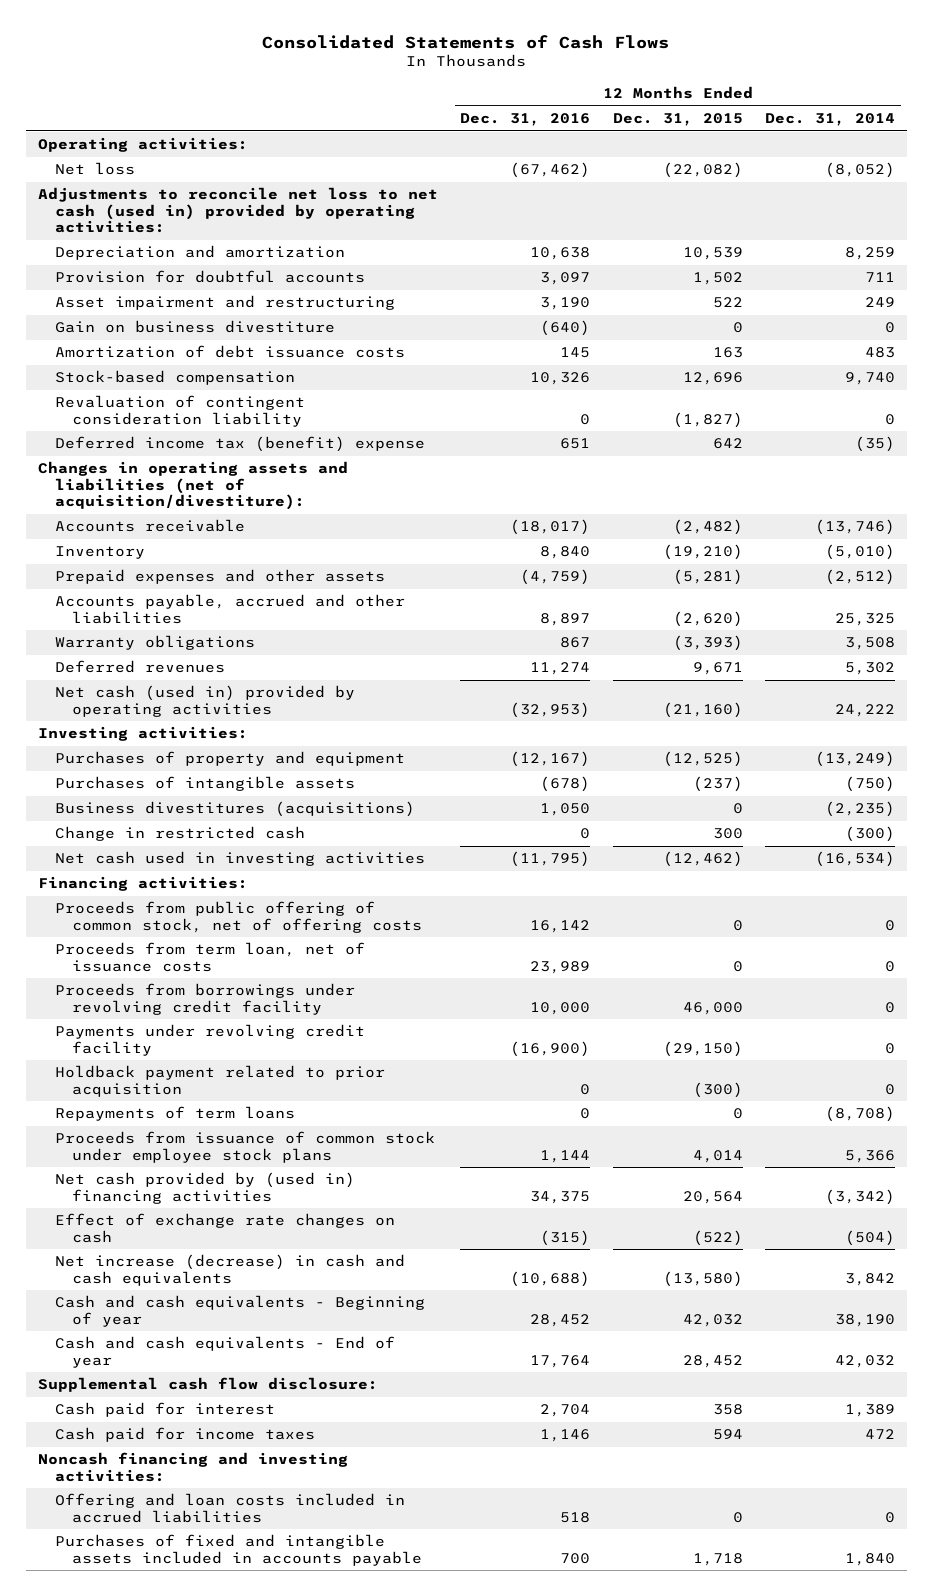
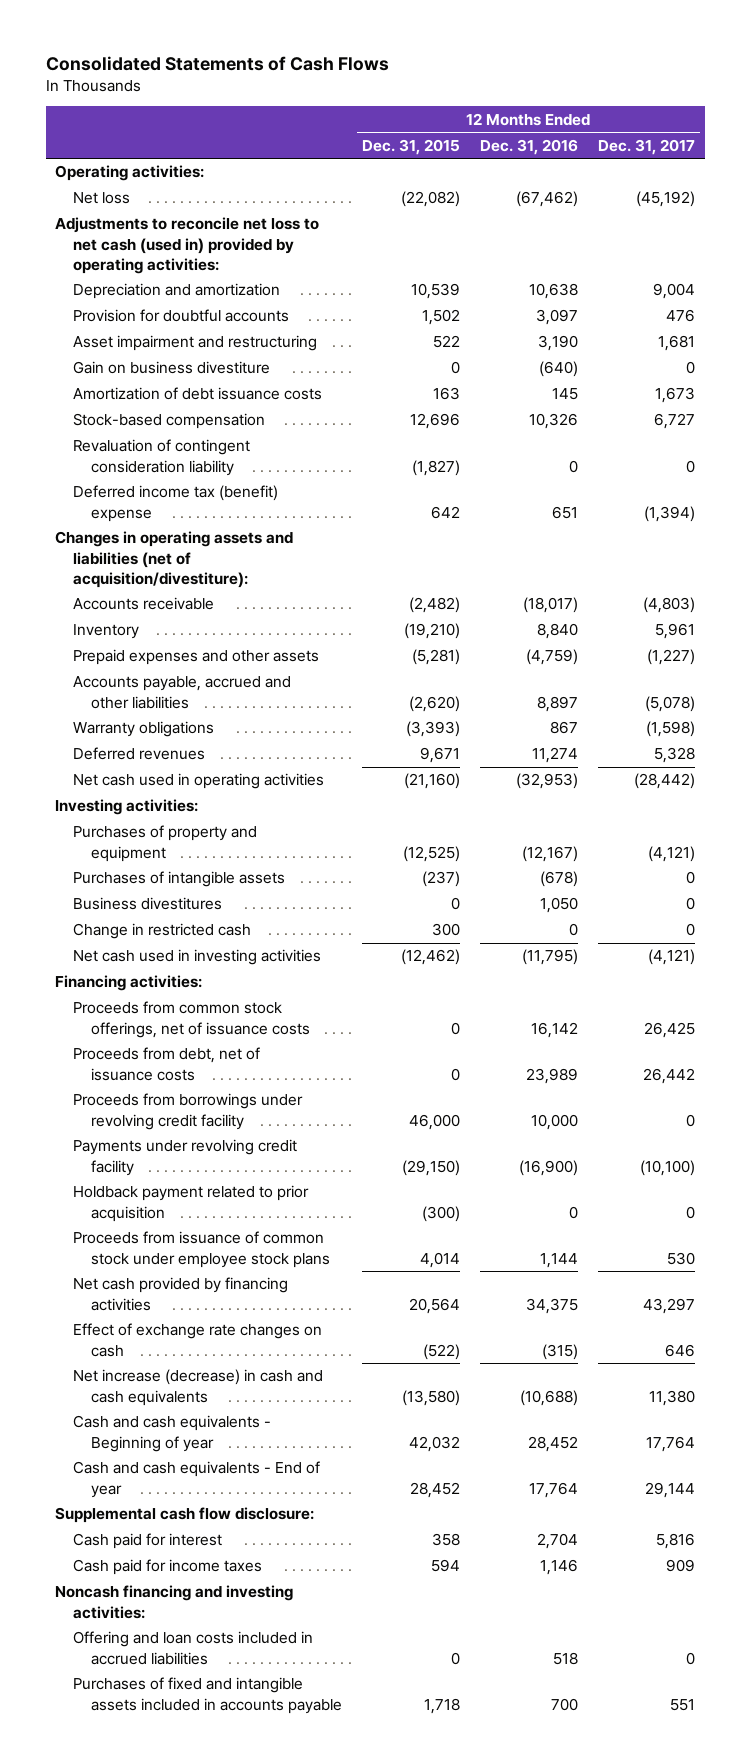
[765,112,896,126] Dec. 31, 2014 -> none
none -> [597,138,695,155] Dec. 31, 2017
[54,685,355,717] Net cash (used in) provided by operating activities -> [73,773,325,790] Net cash used in operating activities
[54,801,415,818] Business divestitures (acquisitions) -> [73,897,223,911] Business divestitures
[54,901,422,933] Proceeds from public offering of common stock, net of offering costs -> [73,1001,310,1038] Proceeds from common stock offerings, net of issuance costs
[54,942,365,972] Proceeds from term loan, net of issuance costs -> [73,1047,261,1081] Proceeds from debt, net of issuance costs
[54,1106,295,1122] Repayments of term loans -> none
[54,1172,355,1204] Net cash provided by (used in) financing activities -> [73,1277,289,1311] Net cash provided by financing activities

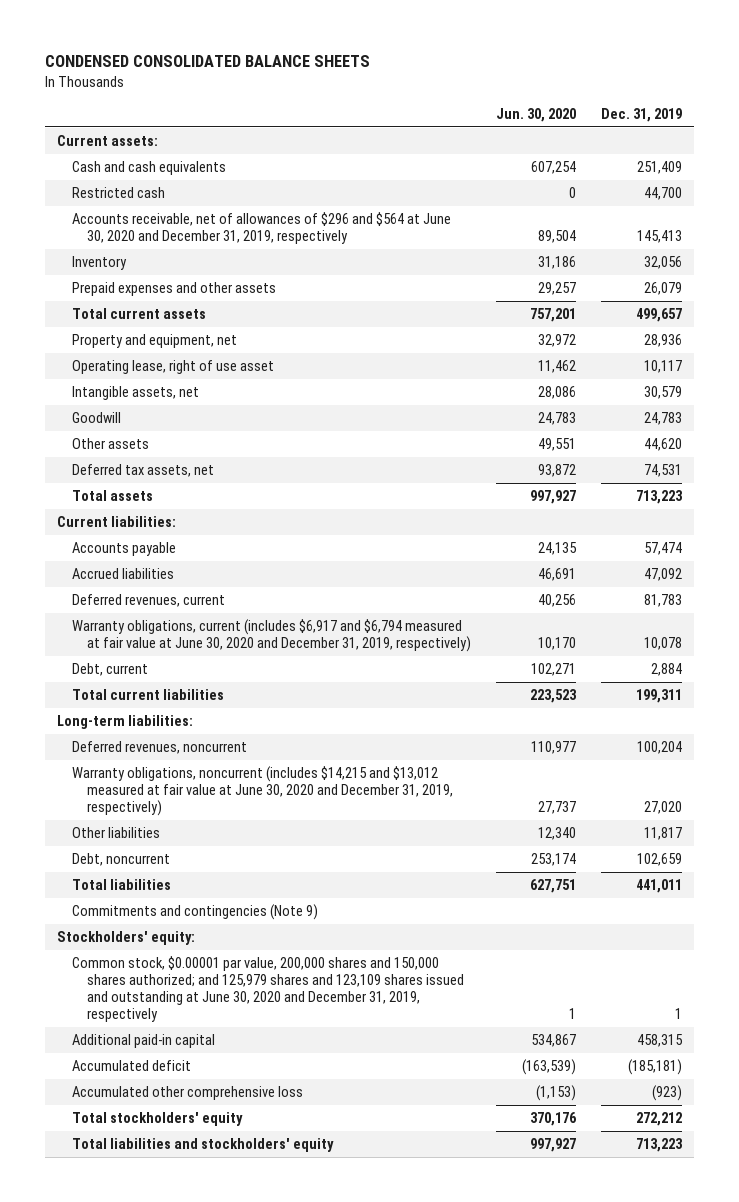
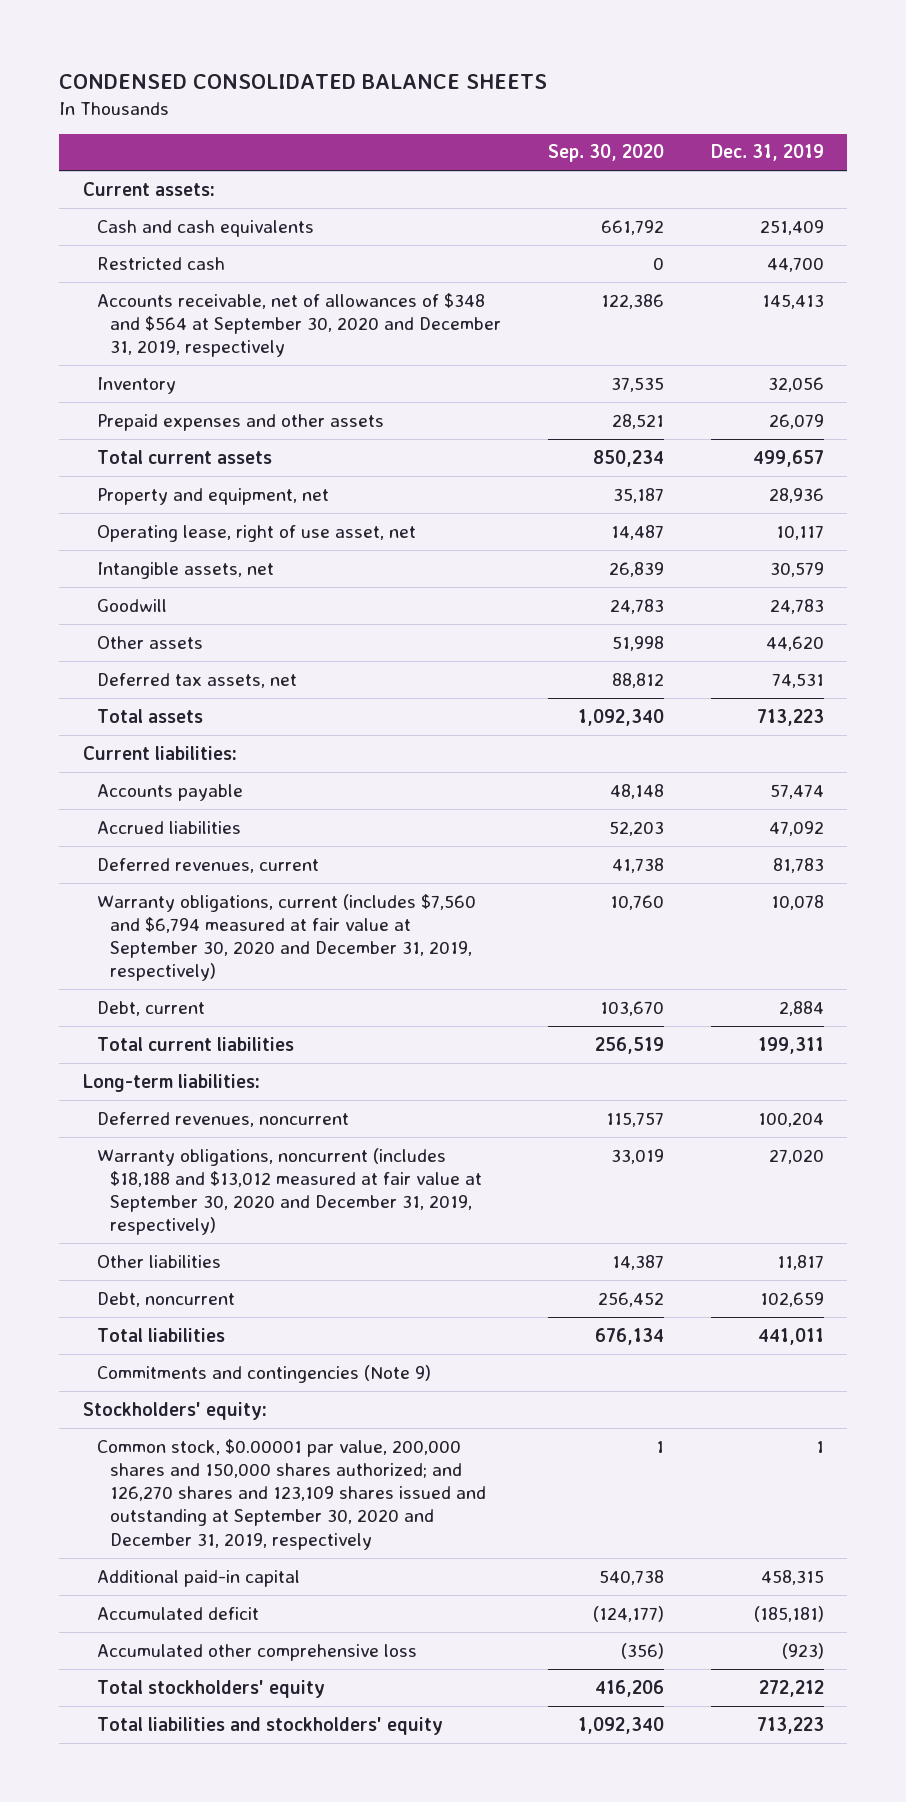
[495,107,576,122] Jun. 30, 2020 -> none
none -> [548,144,665,163] Sep. 30, 2020
[72,211,452,244] Accounts receivable, net of allowances of $296 and $564 at June 30, 2020 and December 31, 2019, respectively -> [96,292,502,358] Accounts receivable, net of allowances of $348 and $564 at September 30, 2020 and December 31, 2019, respectively
[72,359,275,374] Operating lease, right of use asset -> [96,524,416,542] Operating lease, right of use asset, net
[72,618,472,652] Warranty obligations, current (includes $6,917 and $6,794 measured at fair value at June 30, 2020 and December 31, 2019, respectively) -> [96,893,476,982] Warranty obligations, current (includes $7,560 and $6,794 measured at fair value at September 30, 2020 and December 31, 2019, respectively)
[72,765,454,816] Warranty obligations, noncurrent (includes $14,215 and $13,012 measured at fair value at June 30, 2020 and December 31, 2019, respectively) -> [96,1147,483,1236] Warranty obligations, noncurrent (includes $18,188 and $13,012 measured at fair value at September 30, 2020 and December 31, 2019, respectively)
[72,955,465,1022] Common stock, $0.00001 par value, 200,000 shares and 150,000 shares authorized; and 125,979 shares and 123,109 shares issued and outstanding at June 30, 2020 and December 31, 2019, respectively -> [96,1438,487,1550] Common stock, $0.00001 par value, 200,000 shares and 150,000 shares authorized; and 126,270 shares and 123,109 shares issued and outstanding at September 30, 2020 and December 31, 2019, respectively

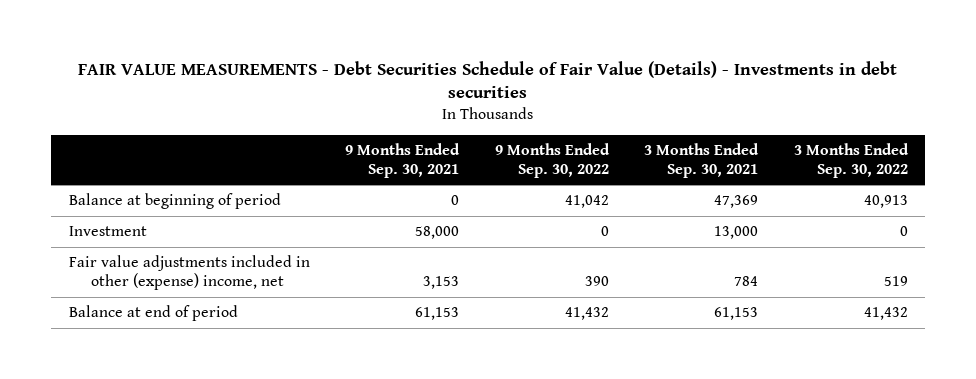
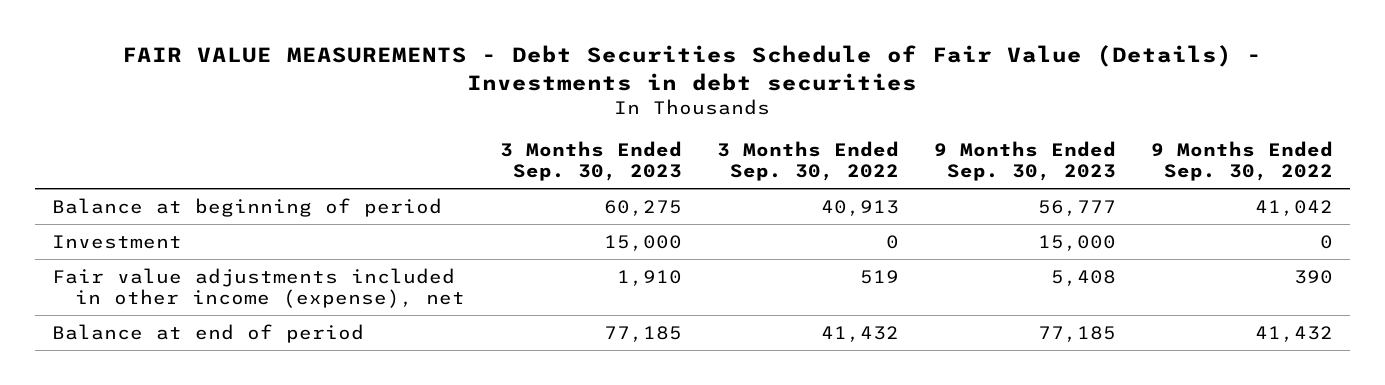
[345,142,461,178] 9 Months Ended Sep. 30, 2021 -> none
[644,142,760,178] 3 Months Ended Sep. 30, 2021 -> none
none -> [500,140,683,181] 3 Months Ended Sep. 30, 2023
none -> [933,140,1116,181] 9 Months Ended Sep. 30, 2023
[68,255,310,291] Fair value adjustments included in other (expense) income, net -> [52,267,466,308] Fair value adjustments included in other income (expense), net

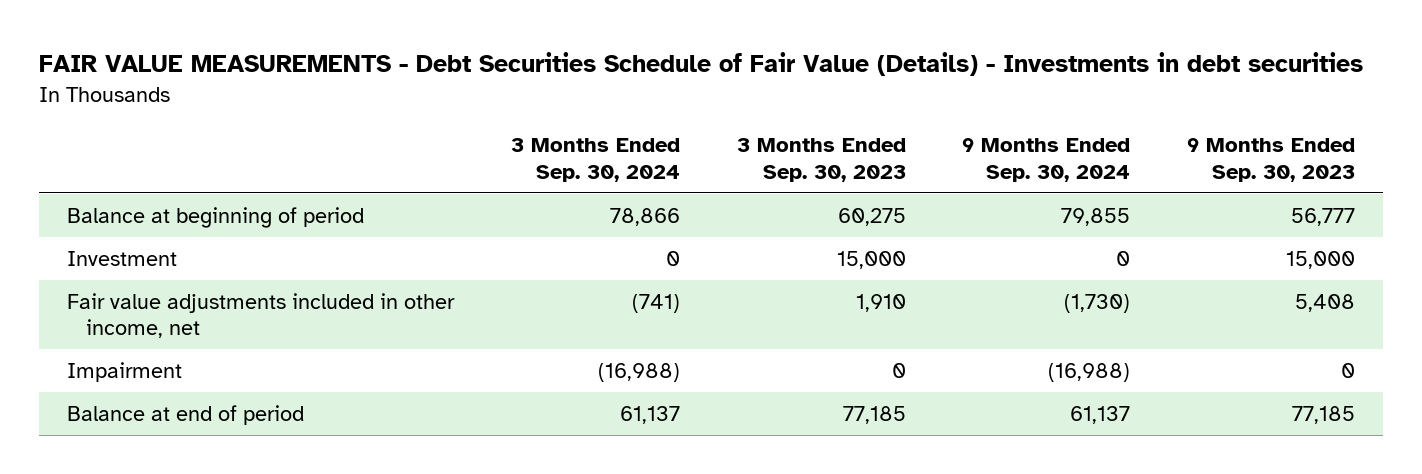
[716,140,899,181] 3 Months Ended Sep. 30, 2022 -> none
[1150,140,1333,181] 9 Months Ended Sep. 30, 2022 -> none
none -> [510,138,680,182] 3 Months Ended Sep. 30, 2024
none -> [962,138,1131,182] 9 Months Ended Sep. 30, 2024
[52,267,466,308] Fair value adjustments included in other income (expense), net -> [67,292,456,339] Fair value adjustments included in other income, net
none -> [67,361,183,382] Impairment

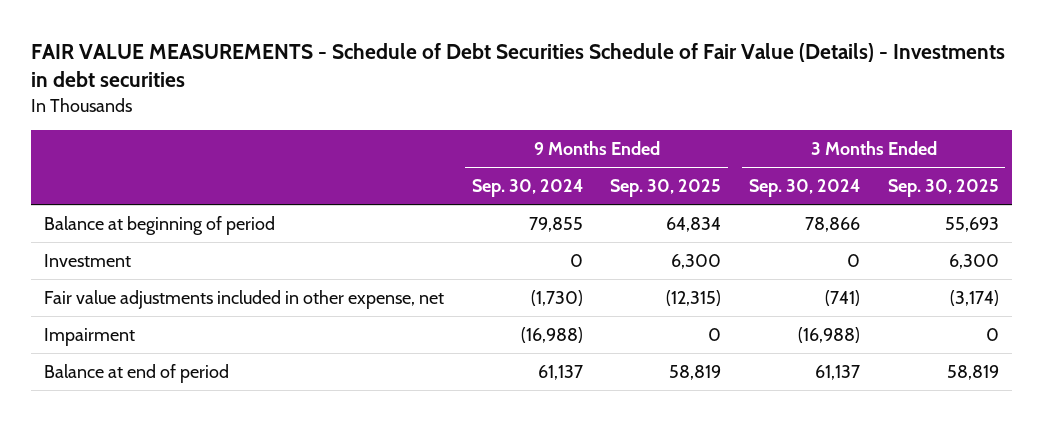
[38,52,1363,77] FAIR VALUE MEASUREMENTS - Debt Securities Schedule of Fair Value (Details) - Investments in debt securities -> [30,42,1005,88] FAIR VALUE MEASUREMENTS - Schedule of Debt Securities Schedule of Fair Value (Details) - Investments in debt securities
[736,138,906,182] 3 Months Ended Sep. 30, 2023 -> none
[1187,138,1356,182] 9 Months Ended Sep. 30, 2023 -> none
none -> [610,178,722,197] Sep. 30, 2025
none -> [887,178,999,197] Sep. 30, 2025
[67,292,456,339] Fair value adjustments included in other income, net -> [44,289,445,309] Fair value adjustments included in other expense, net

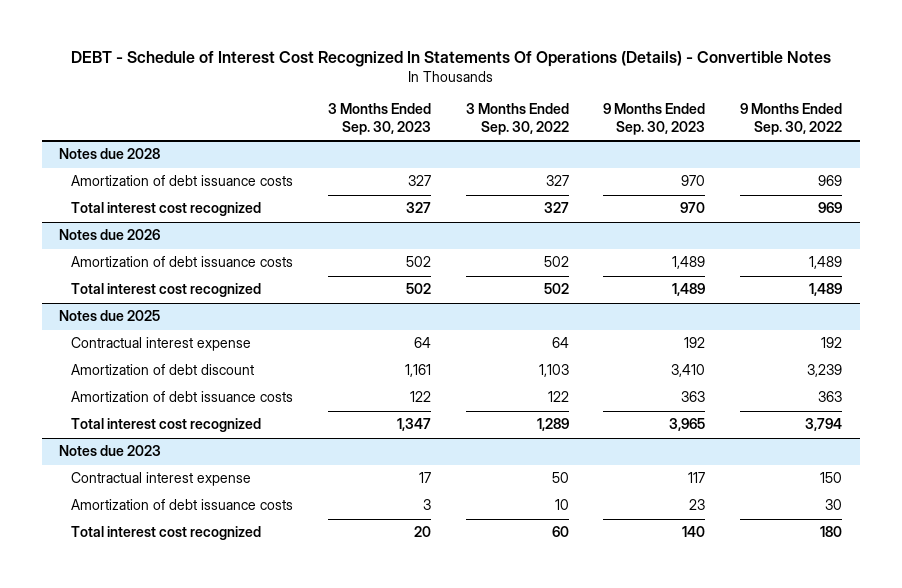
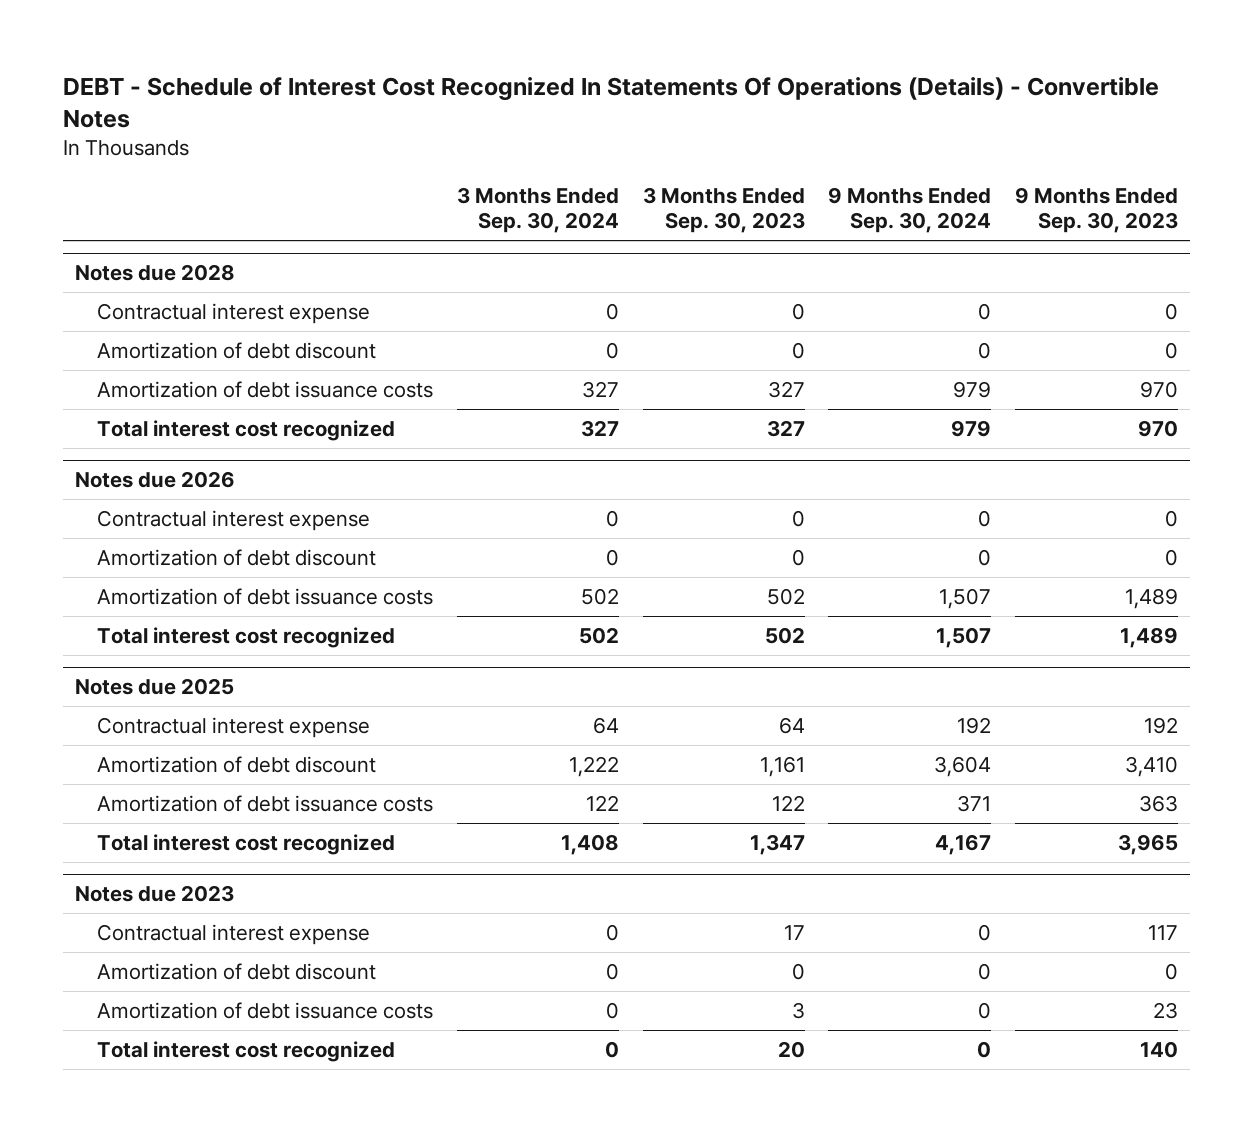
[465,103,569,135] 3 Months Ended Sep. 30, 2022 -> none
[740,103,843,135] 9 Months Ended Sep. 30, 2022 -> none
none -> [456,186,619,234] 3 Months Ended Sep. 30, 2024
none -> [828,186,992,234] 9 Months Ended Sep. 30, 2024
none -> [97,302,371,324] Contractual interest expense
none -> [97,341,377,359] Amortization of debt discount
none -> [97,509,371,531] Contractual interest expense
none -> [97,548,377,566] Amortization of debt discount
none -> [97,962,377,980] Amortization of debt discount

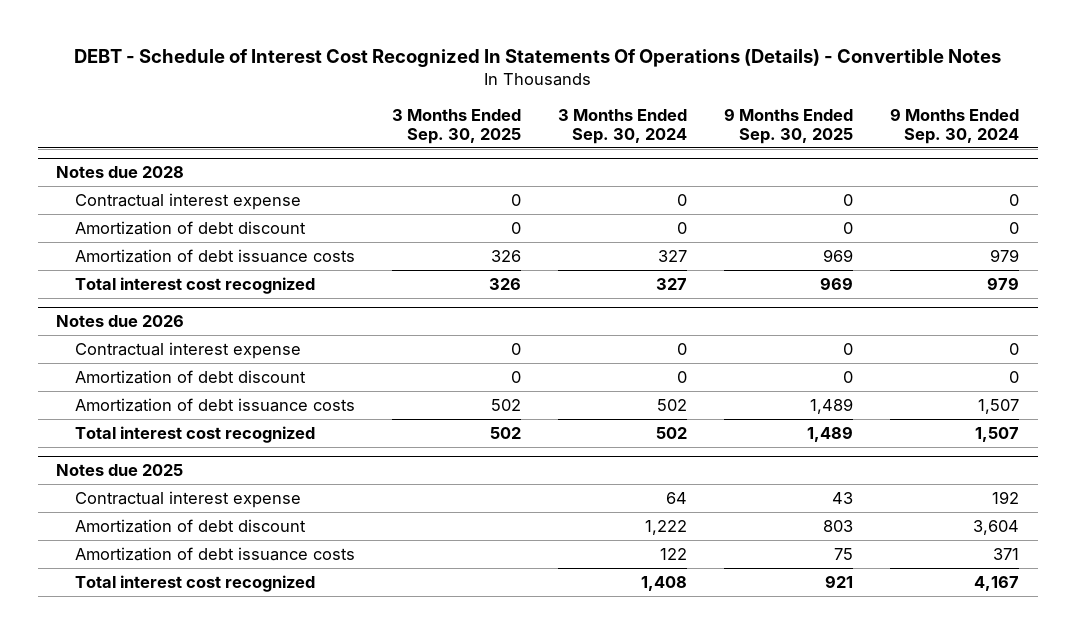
[642,186,805,234] 3 Months Ended Sep. 30, 2023 -> none
[1014,186,1178,234] 9 Months Ended Sep. 30, 2023 -> none
none -> [392,109,522,144] 3 Months Ended Sep. 30, 2025
none -> [724,108,854,144] 9 Months Ended Sep. 30, 2025
[74,885,234,903] Notes due 2023 -> none
[97,923,371,945] Contractual interest expense -> none
[97,962,377,980] Amortization of debt discount -> none
[97,1001,434,1019] Amortization of debt issuance costs -> none
[97,1040,396,1062] Total interest cost recognized -> none

